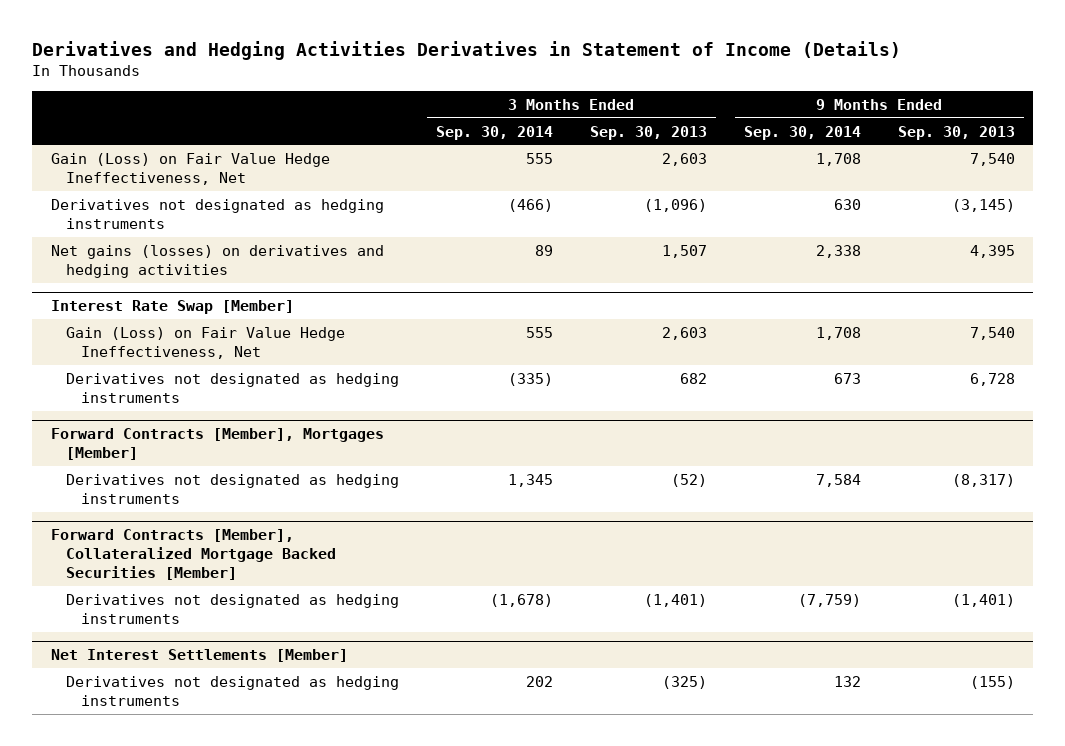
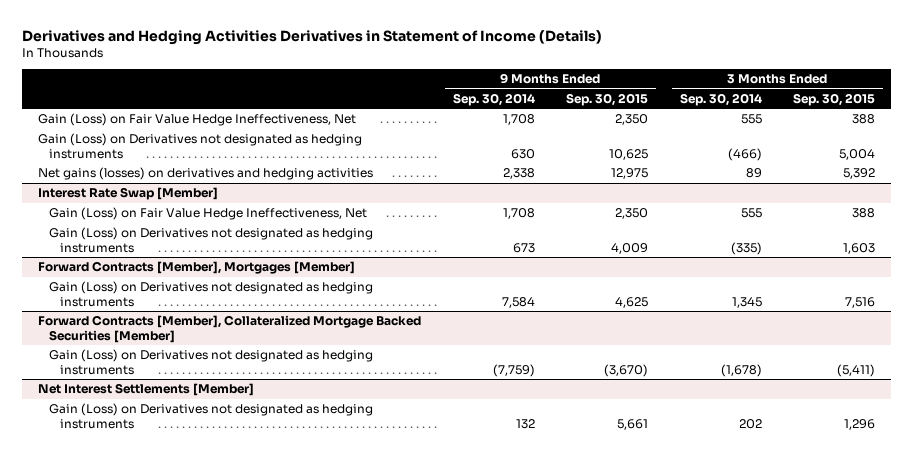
[589,125,707,140] Sep. 30, 2013 -> none
[897,125,1015,140] Sep. 30, 2013 -> none
none -> [566,92,649,106] Sep. 30, 2015
none -> [793,92,876,106] Sep. 30, 2015
[50,198,384,229] Derivatives not designated as hedging instruments -> [38,133,363,159] Gain (Loss) on Derivatives not designated as hedging instruments
[65,372,399,403] Derivatives not designated as hedging instruments -> [48,227,373,253] Gain (Loss) on Derivatives not designated as hedging instruments
[65,473,399,504] Derivatives not designated as hedging instruments -> [48,281,373,307] Gain (Loss) on Derivatives not designated as hedging instruments
[65,593,399,624] Derivatives not designated as hedging instruments -> [48,349,373,375] Gain (Loss) on Derivatives not designated as hedging instruments
[65,675,399,706] Derivatives not designated as hedging instruments -> [48,403,373,429] Gain (Loss) on Derivatives not designated as hedging instruments

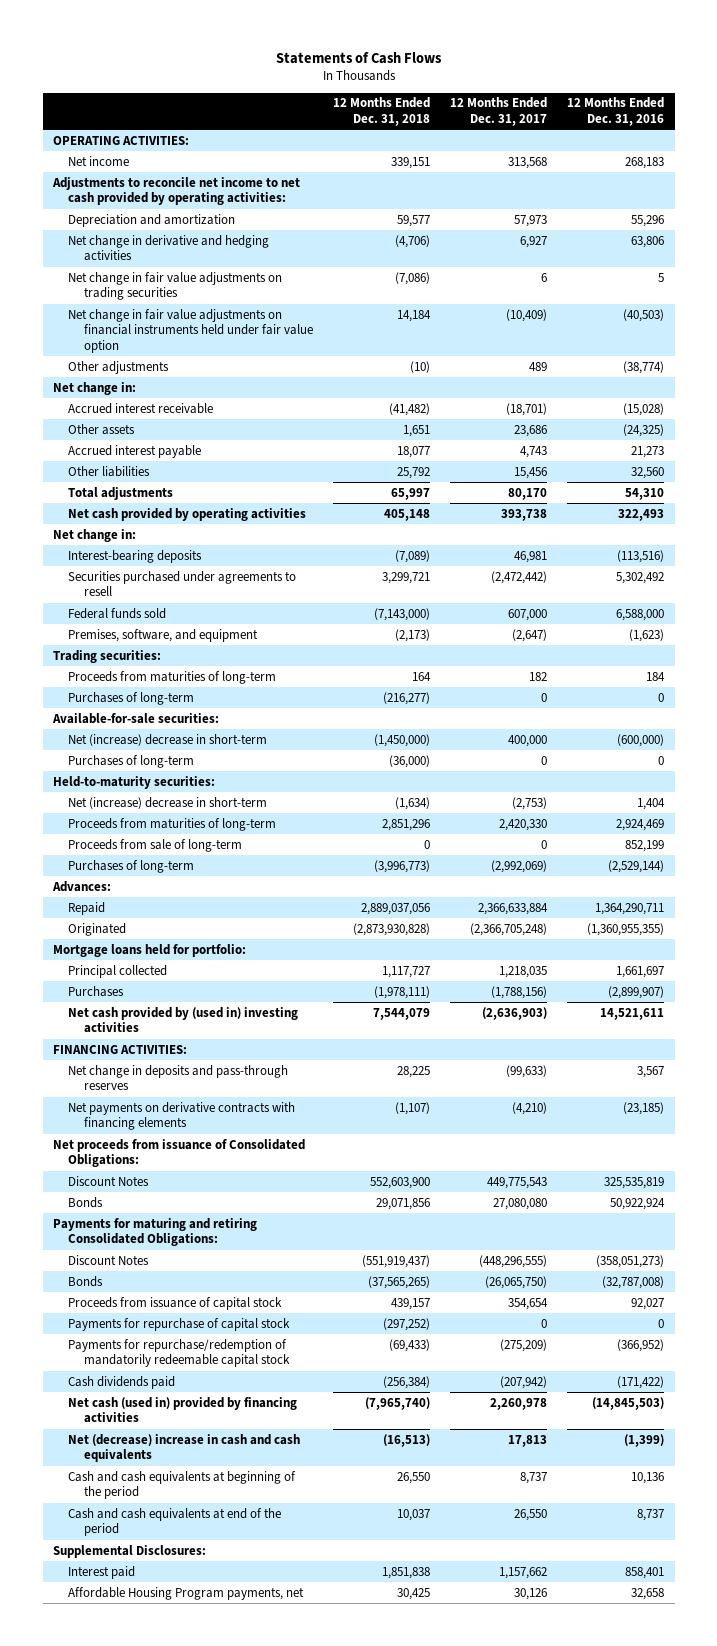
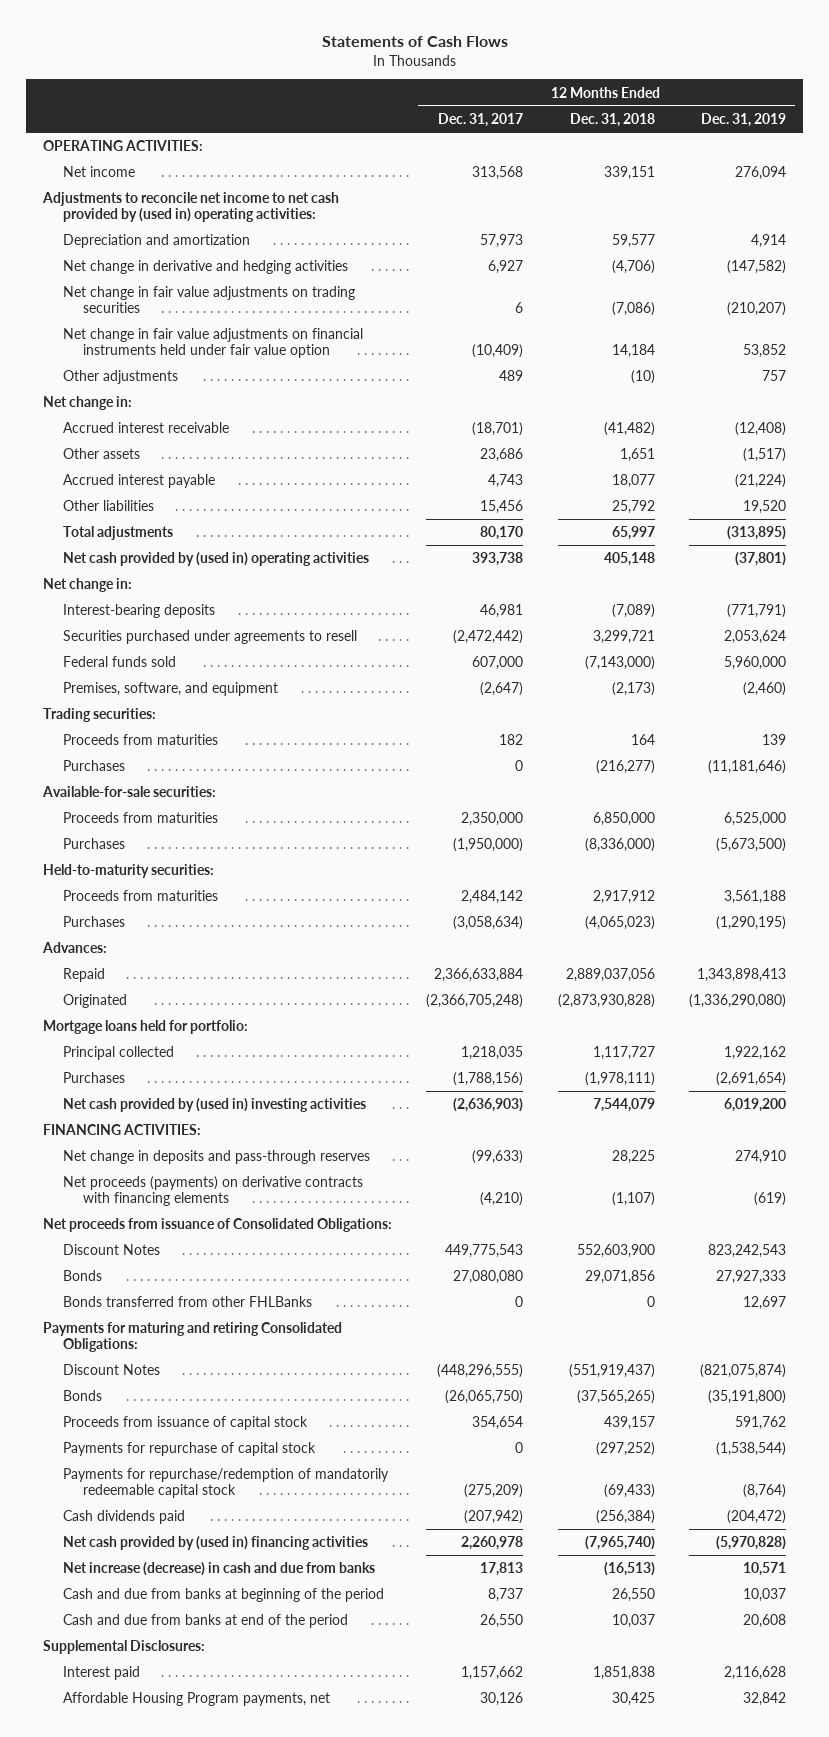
[567,97,665,127] 12 Months Ended Dec. 31, 2016 -> none
none -> [700,112,786,127] Dec. 31, 2019
[51,176,300,206] Adjustments to reconcile net income to net cash provided by operating activities: -> [42,192,340,223] Adjustments to reconcile net income to net cash provided by (used in) operating activities:
[68,507,307,521] Net cash provided by operating activities -> [62,552,369,567] Net cash provided by (used in) operating activities
[68,670,277,684] Proceeds from maturities of long-term -> [62,734,218,746] Proceeds from maturities
[68,691,195,705] Purchases of long-term -> [62,760,125,772] Purchases
[68,733,268,746] Net (increase) decrease in short-term -> none
none -> [62,812,218,824] Proceeds from maturities
[68,754,195,768] Purchases of long-term -> [62,838,125,850] Purchases
[389,754,431,768] (36,000) -> [584,838,655,853] (8,336,000)
[541,755,548,765] 0 -> [453,838,524,853] (1,950,000)
[68,796,268,809] Net (increase) decrease in short-term -> none
[68,838,243,852] Proceeds from sale of long-term -> none
[68,817,277,831] Proceeds from maturities of long-term -> [62,890,218,902] Proceeds from maturities
[382,818,431,831] 2,851,296 -> [592,890,655,905] 2,917,912
[499,818,548,831] 2,420,330 -> [461,890,524,905] 2,484,142
[68,859,195,873] Purchases of long-term -> [62,916,125,928] Purchases
[374,859,431,873] (3,996,773) -> [584,916,655,931] (4,065,023)
[491,859,548,873] (2,992,069) -> [453,916,524,931] (3,058,634)
[68,1101,296,1131] Net payments on derivative contracts with financing elements -> [62,1176,363,1207] Net proceeds (payments) on derivative contracts with financing elements
none -> [62,1296,312,1308] Bonds transferred from other FHLBanks
[68,1396,298,1424] Net cash (used in) provided by financing activities -> [62,1536,368,1551] Net cash provided by (used in) financing activities
[68,1433,301,1463] Net (decrease) increase in cash and cash equivalents -> [62,1562,375,1577] Net increase (decrease) in cash and due from banks
[68,1470,297,1500] Cash and cash equivalents at beginning of the period -> [62,1588,384,1603] Cash and due from banks at beginning of the period
[68,1507,282,1537] Cash and cash equivalents at end of the period -> [62,1614,348,1629] Cash and due from banks at end of the period

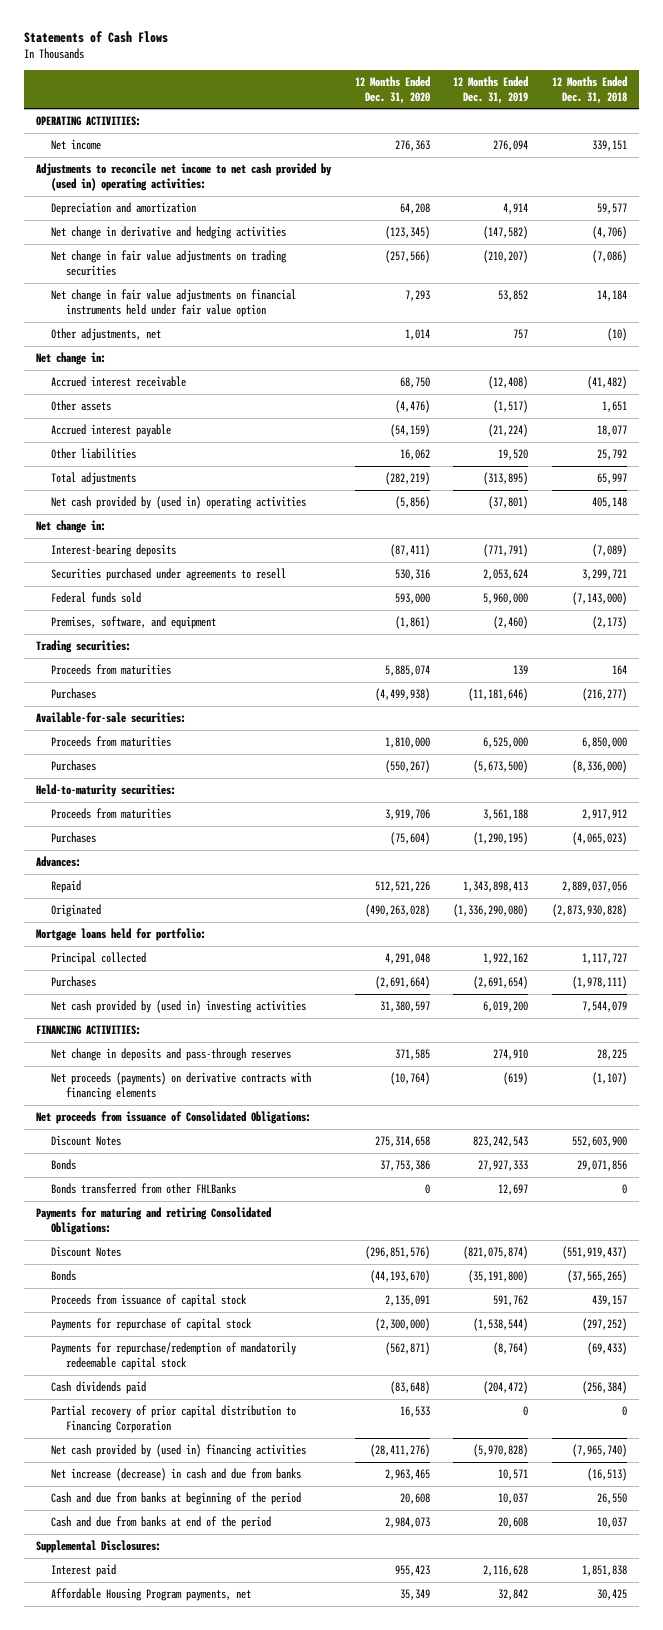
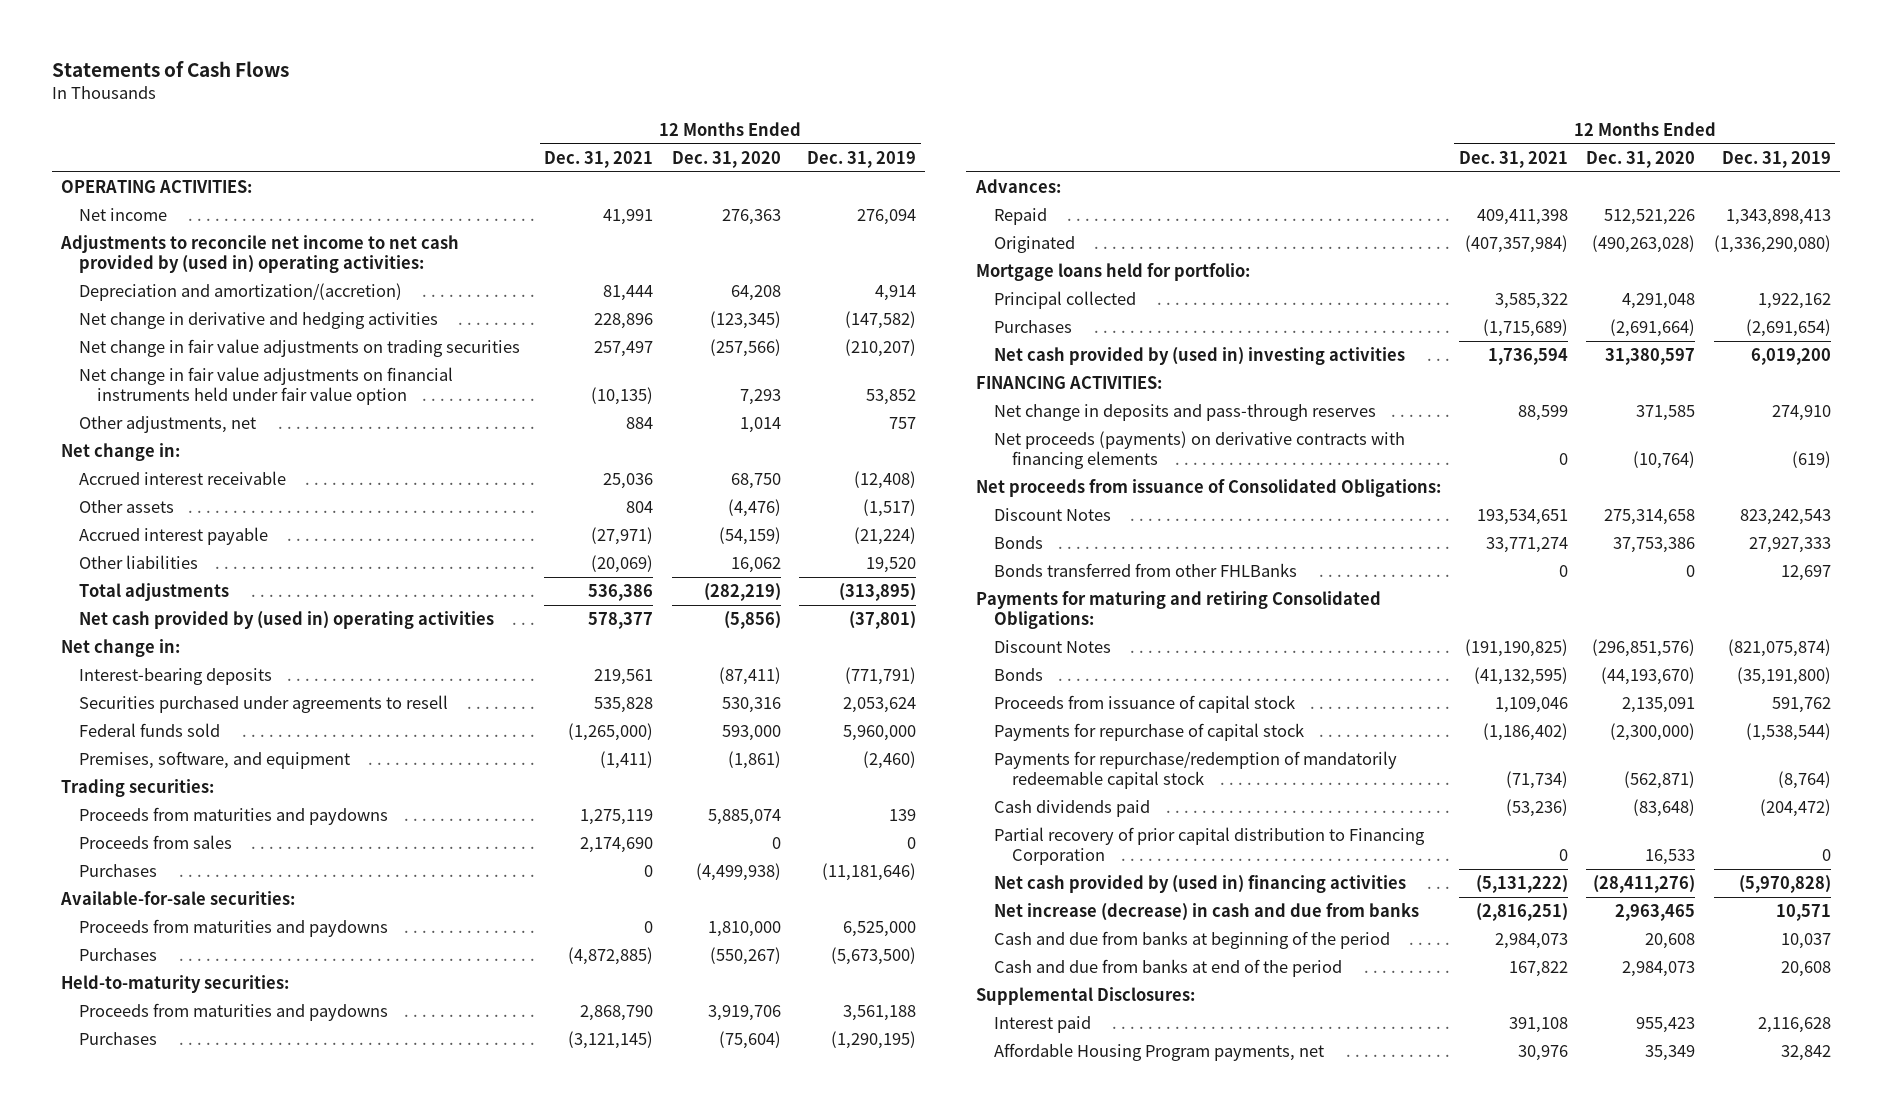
[552,75,628,104] 12 Months Ended Dec. 31, 2018 -> none
none -> [544,150,654,168] Dec. 31, 2021
[50,201,196,215] Depreciation and amortization -> [78,283,402,302] Depreciation and amortization/(accretion)
[50,663,171,675] Proceeds from maturities -> [78,807,388,826] Proceeds from maturities and paydowns
none -> [78,835,232,850] Proceeds from sales
[50,735,171,747] Proceeds from maturities -> [78,919,388,938] Proceeds from maturities and paydowns
[50,807,171,819] Proceeds from maturities -> [78,1003,388,1022] Proceeds from maturities and paydowns

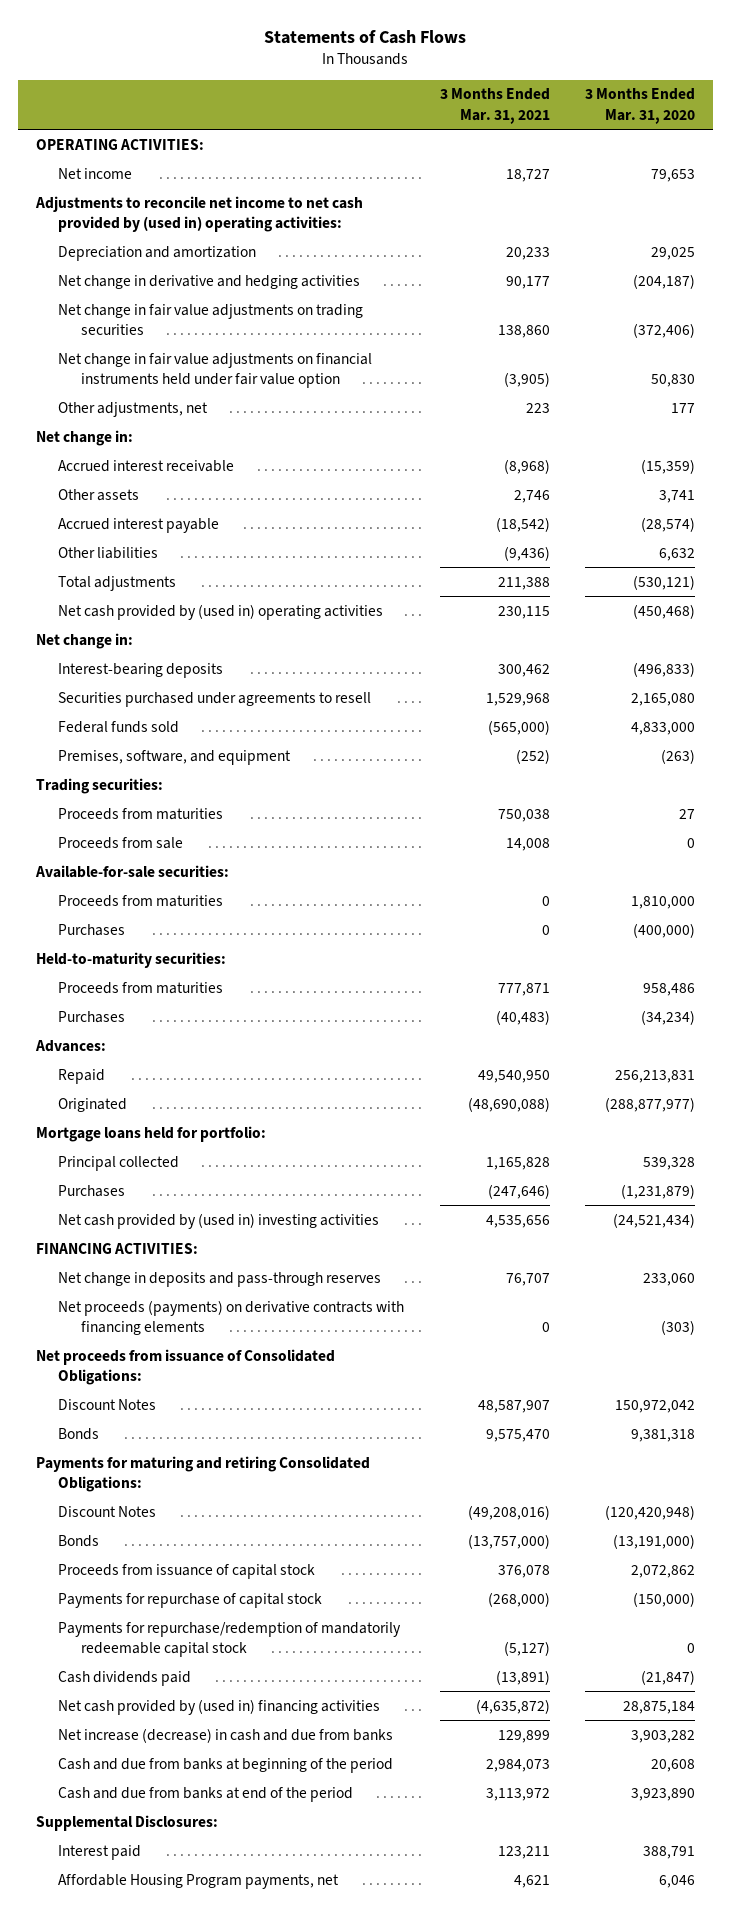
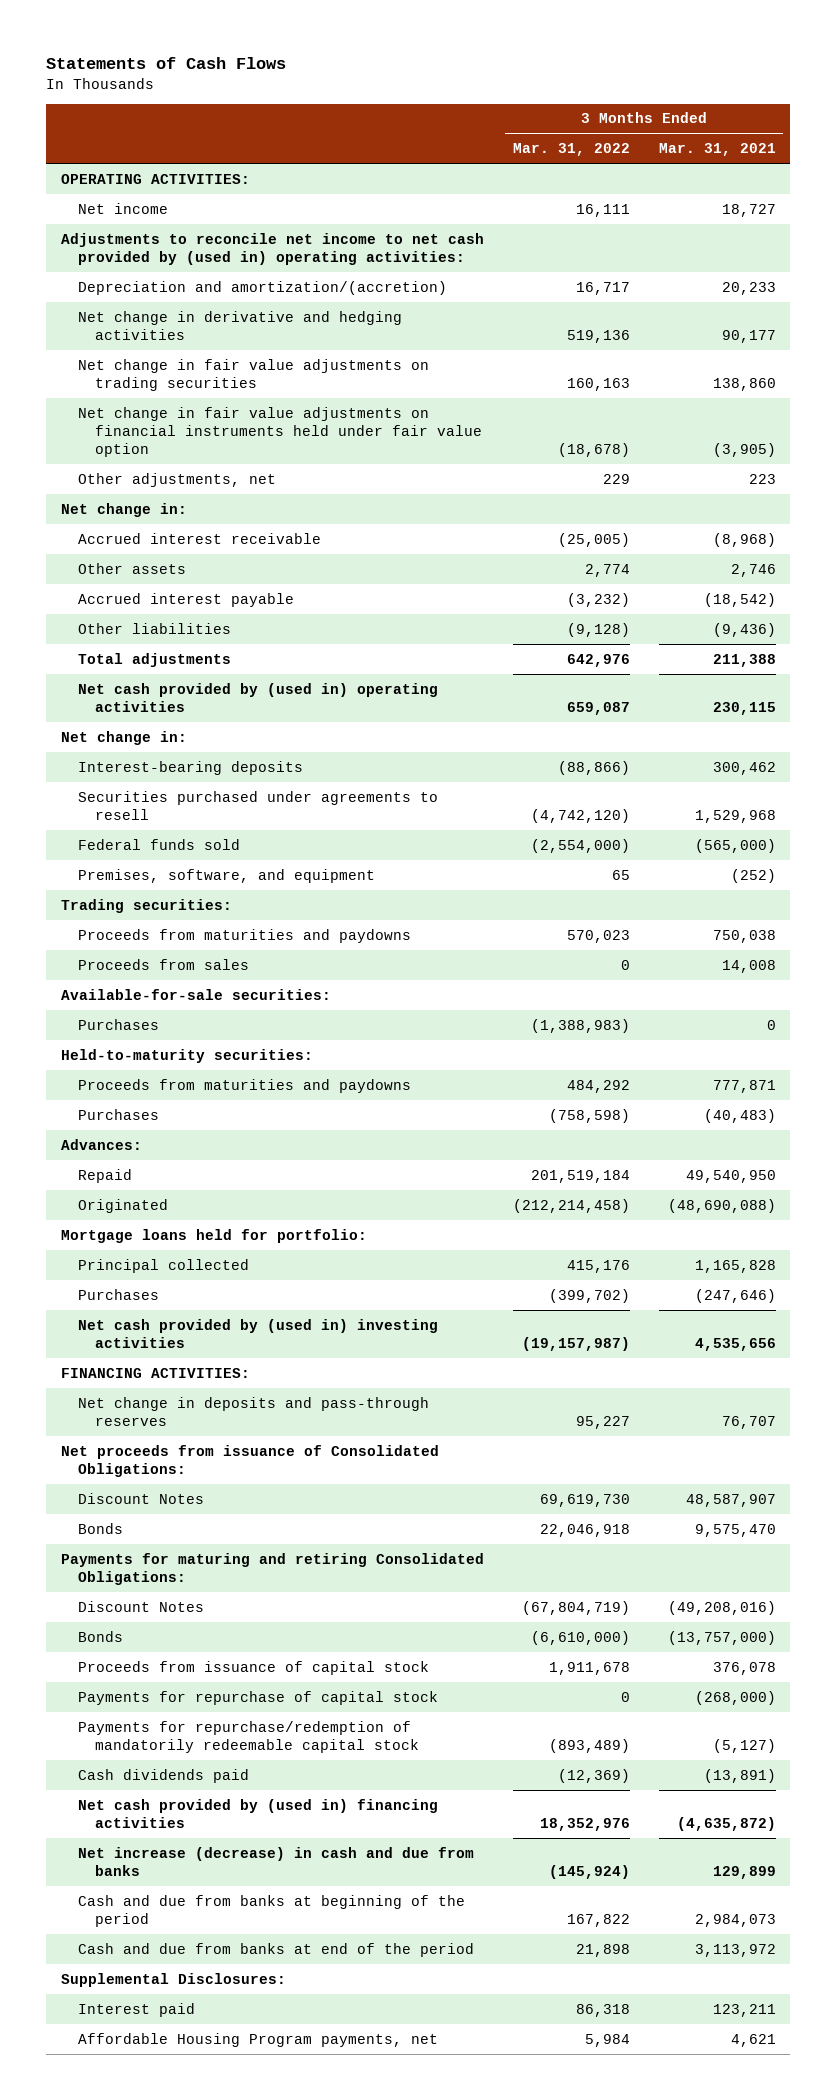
[584,88,695,124] 3 Months Ended Mar. 31, 2020 -> none
none -> [512,143,630,157] Mar. 31, 2022
[58,245,257,261] Depreciation and amortization -> [77,280,447,295] Depreciation and amortization/(accretion)
[58,807,224,820] Proceeds from maturities -> [77,928,411,943] Proceeds from maturities and paydowns
[58,836,184,849] Proceeds from sale -> [77,958,249,970] Proceeds from sales
[58,894,224,907] Proceeds from maturities -> none
[58,981,224,994] Proceeds from maturities -> [77,1078,411,1093] Proceeds from maturities and paydowns
[58,1299,405,1336] Net proceeds (payments) on derivative contracts with financing elements -> none

